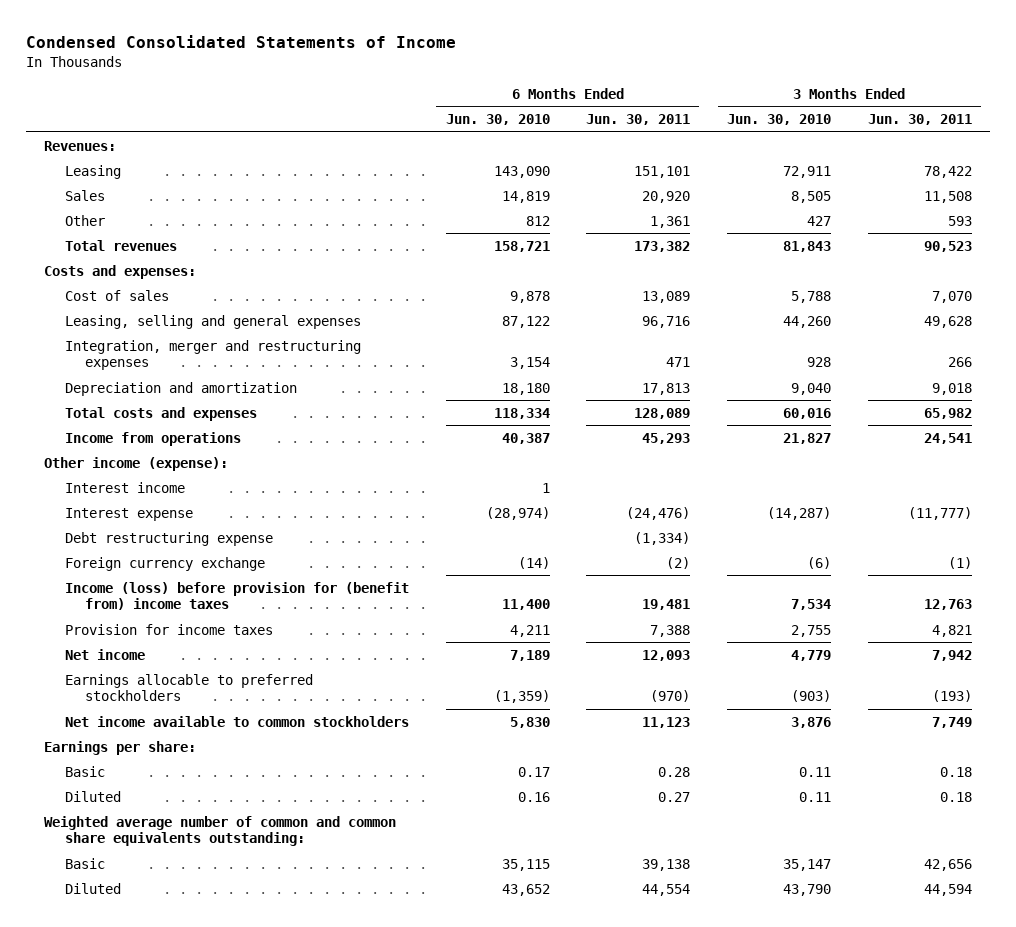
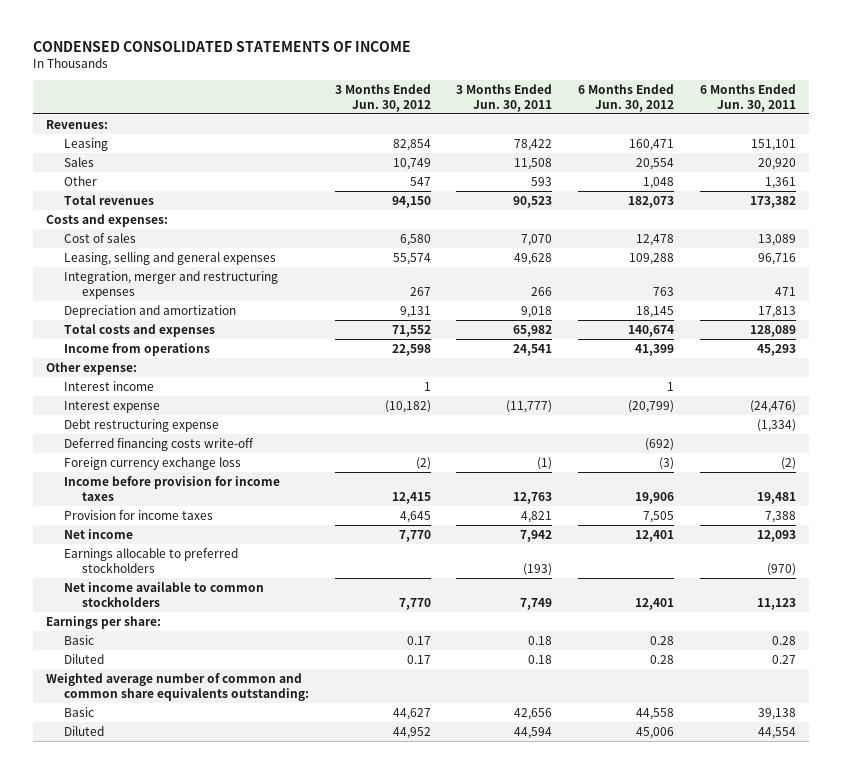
[26,34,457,48] Condensed Consolidated Statements of Income -> [33,40,412,52] CONDENSED CONSOLIDATED STATEMENTS OF INCOME
[445,114,550,126] Jun. 30, 2010 -> none
[727,114,832,126] Jun. 30, 2010 -> none
none -> [334,83,431,112] 3 Months Ended Jun. 30, 2012
none -> [578,83,675,112] 6 Months Ended Jun. 30, 2012
[44,456,229,471] Other income (expense): -> [46,361,138,375] Other expense:
none -> [64,437,255,451] Deferred financing costs write-off
[64,556,265,571] Foreign currency exchange -> [64,456,242,470] Foreign currency exchange loss
[64,581,409,611] Income (loss) before provision for (benefit from) income taxes -> [64,475,281,501] Income before provision for income taxes

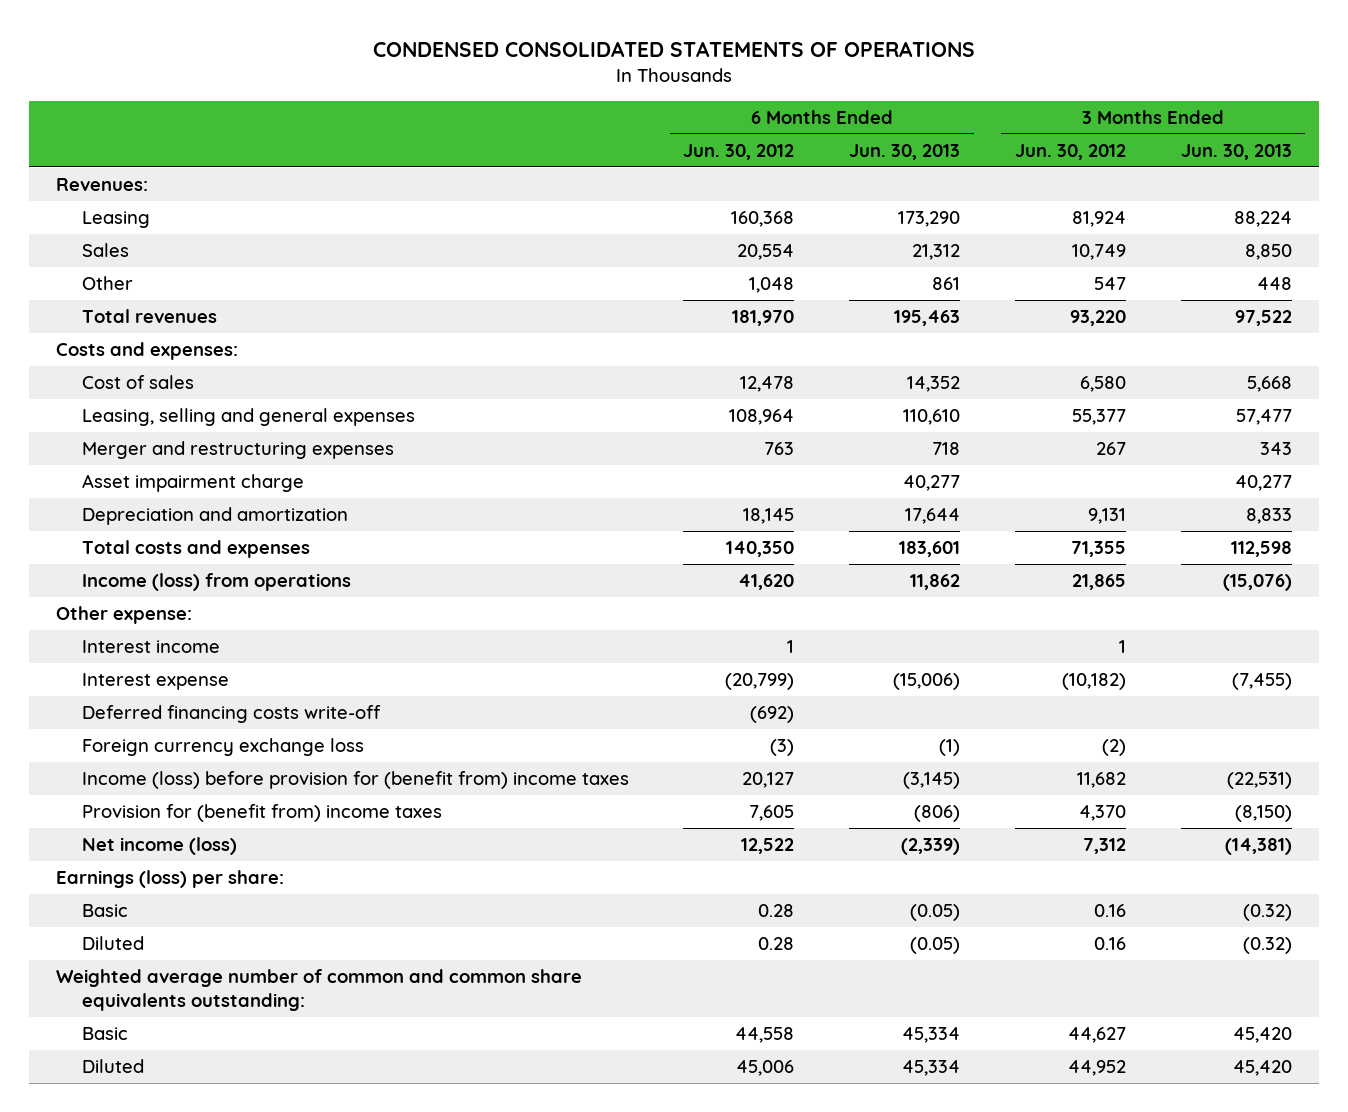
[33,40,412,52] CONDENSED CONSOLIDATED STATEMENTS OF INCOME -> [372,41,975,58] CONDENSED CONSOLIDATED STATEMENTS OF OPERATIONS
[456,83,553,112] 3 Months Ended Jun. 30, 2011 -> none
[699,83,796,112] 6 Months Ended Jun. 30, 2011 -> none
none -> [849,143,961,160] Jun. 30, 2013
none -> [1180,143,1292,160] Jun. 30, 2013
[392,138,431,151] 82,854 -> [1071,211,1126,228] 81,924
[629,138,675,151] 160,471 -> [731,211,795,228] 160,368
[391,195,431,208] 94,150 -> [1069,310,1126,327] 93,220
[628,195,675,208] 182,073 -> [732,310,795,327] 181,970
[392,252,431,265] 55,574 -> [1071,409,1126,426] 55,377
[629,252,675,265] 109,288 -> [729,409,795,426] 108,964
[64,270,279,299] Integration, merger and restructuring expenses -> [81,441,394,460] Merger and restructuring expenses
none -> [81,474,304,493] Asset impairment charge
[391,324,431,337] 71,552 -> [1070,541,1126,558] 71,355
[628,324,675,337] 140,674 -> [726,541,795,558] 140,350
[64,342,211,356] Income from operations -> [81,573,351,592] Income (loss) from operations
[391,343,431,356] 22,598 -> [1071,574,1126,591] 21,865
[635,343,675,356] 41,399 -> [738,574,795,591] 41,620
[64,418,220,432] Debt restructuring expense -> none
[64,547,239,573] Earnings allocable to preferred stockholders -> none
[64,581,265,607] Net income available to common stockholders -> none
[64,475,281,501] Income before provision for income taxes -> [81,771,629,790] Income (loss) before provision for (benefit from) income taxes
[391,491,431,504] 12,415 -> [1076,772,1126,789] 11,682
[635,491,675,504] 19,906 -> [742,772,795,789] 20,127
[64,509,214,520] Provision for income taxes -> [81,804,442,823] Provision for (benefit from) income taxes
[399,510,431,523] 4,645 -> [1078,805,1126,822] 4,370
[643,510,675,523] 7,505 -> [749,805,795,822] 7,605
[64,528,134,539] Net income -> [81,837,237,856] Net income (loss)
[398,529,431,542] 7,770 -> [1082,838,1126,855] 7,312
[635,529,675,542] 12,401 -> [741,838,795,855] 12,522
[46,615,162,629] Earnings per share: -> [56,870,285,889] Earnings (loss) per share:
[406,635,431,645] 0.17 -> [1093,904,1126,918] 0.16
[406,654,431,664] 0.17 -> [1093,937,1126,951] 0.16

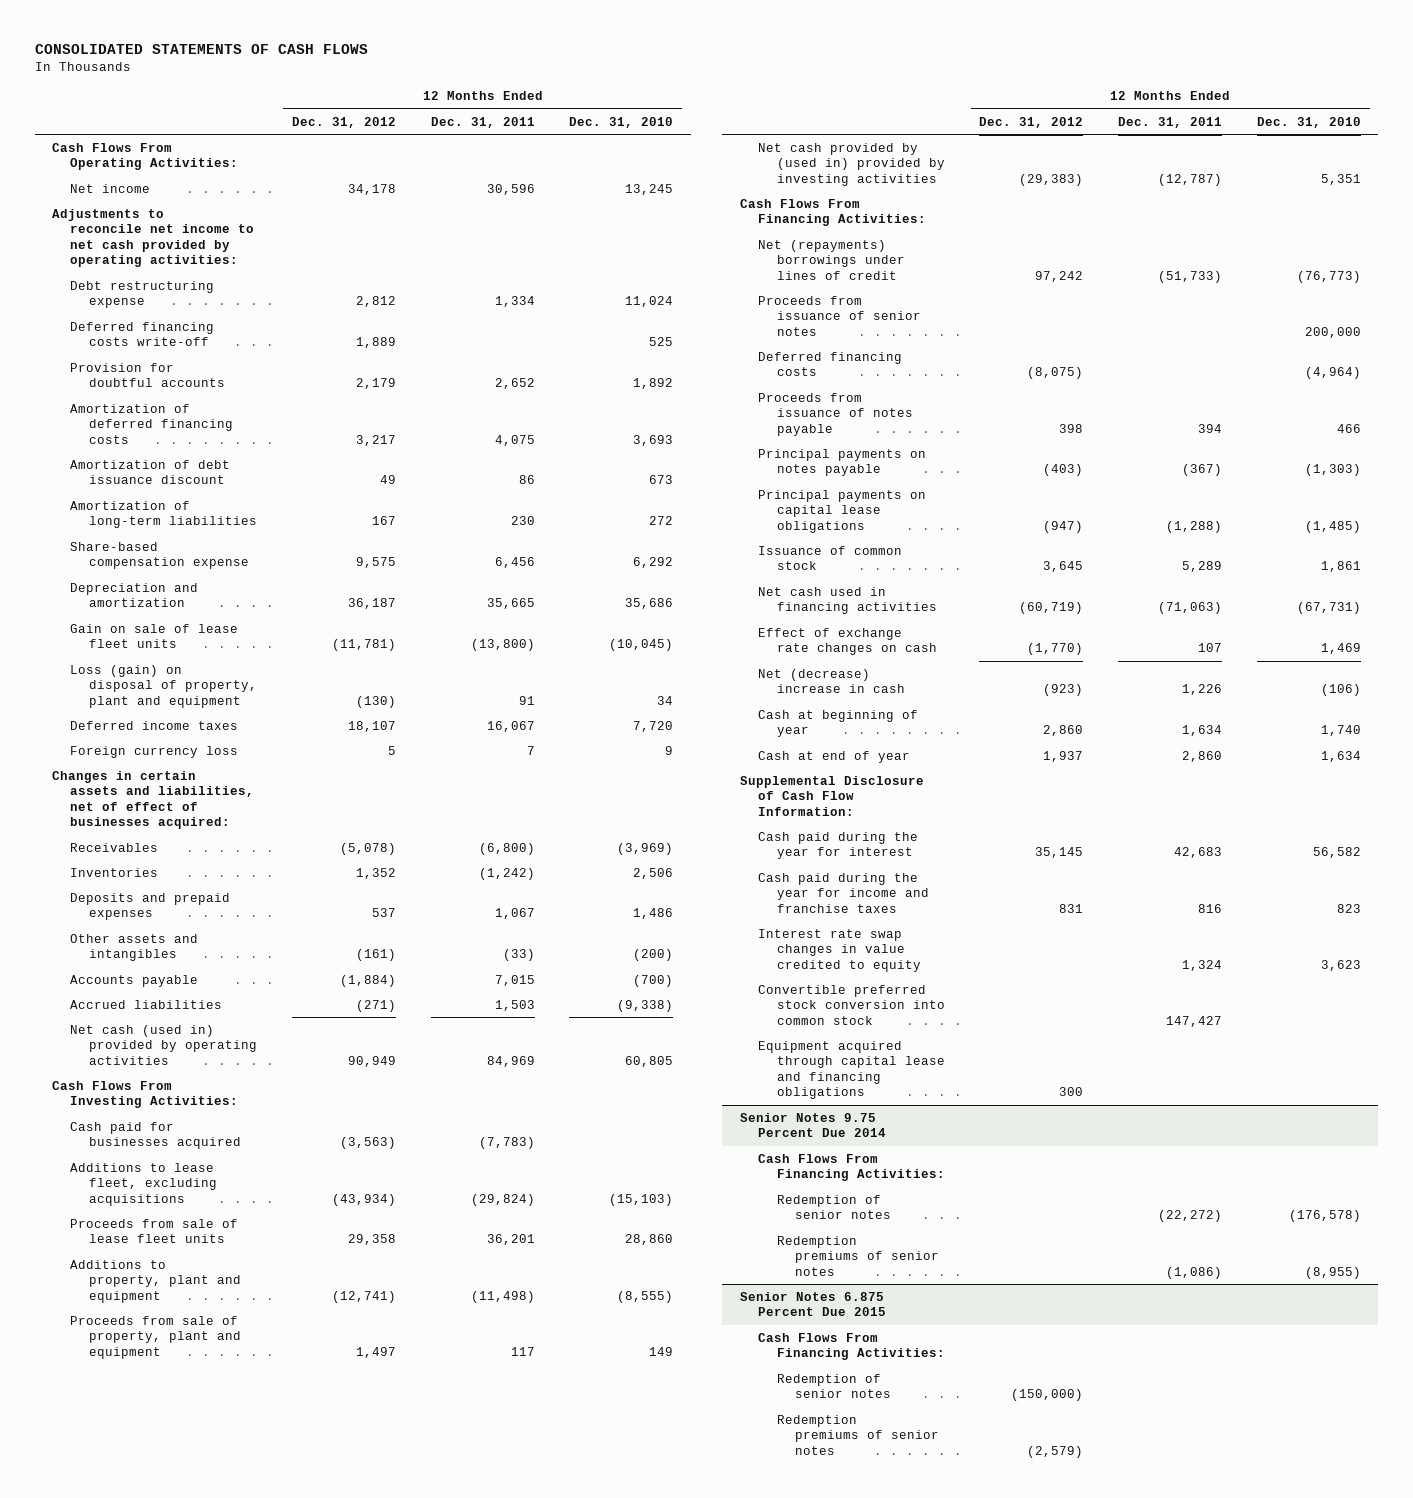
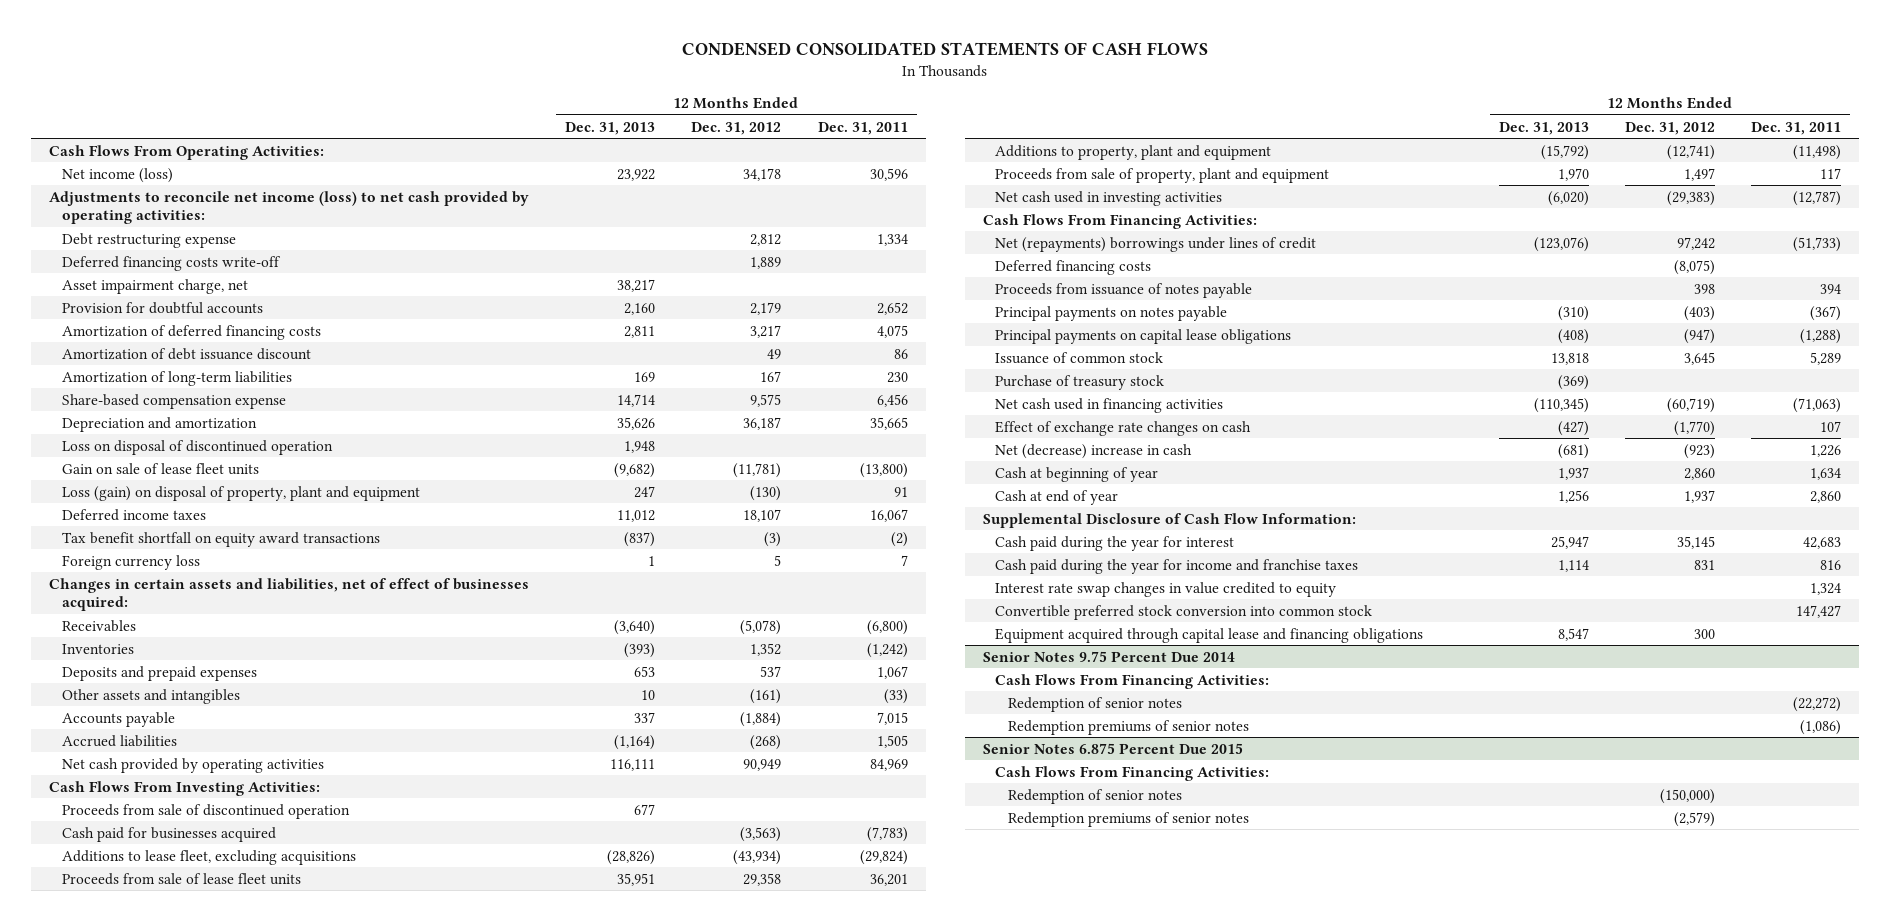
[34,44,368,55] CONSOLIDATED STATEMENTS OF CASH FLOWS -> [682,42,1209,57] CONDENSED CONSOLIDATED STATEMENTS OF CASH FLOWS
[569,116,674,128] Dec. 31, 2010 -> none
none -> [565,121,656,135] Dec. 31, 2013
[70,183,151,193] Net income -> [61,167,173,183] Net income (loss)
[51,208,255,268] Adjustments to reconcile net income to net cash provided by operating activities: -> [48,190,529,224] Adjustments to reconcile net income (loss) to net cash provided by operating activities:
none -> [61,278,248,294] Asset impairment charge, net
none -> [61,439,333,455] Loss on disposal of discontinued operation
none -> [61,531,380,547] Tax benefit shortfall on equity award transactions
[355,999,396,1012] (271) -> [750,734,782,750] (268)
[494,999,535,1011] 1,503 -> [876,734,908,748] 1,505
[70,1024,258,1065] Net cash (used in) provided by operating activities -> [61,757,324,773] Net cash provided by operating activities
none -> [61,803,350,819] Proceeds from sale of discontinued operation
[758,142,945,186] Net cash provided by (used in) provided by investing activities -> [995,190,1223,206] Net cash used in investing activities
[758,295,921,336] Proceeds from issuance of senior notes -> none
none -> [995,374,1165,390] Purchase of treasury stock

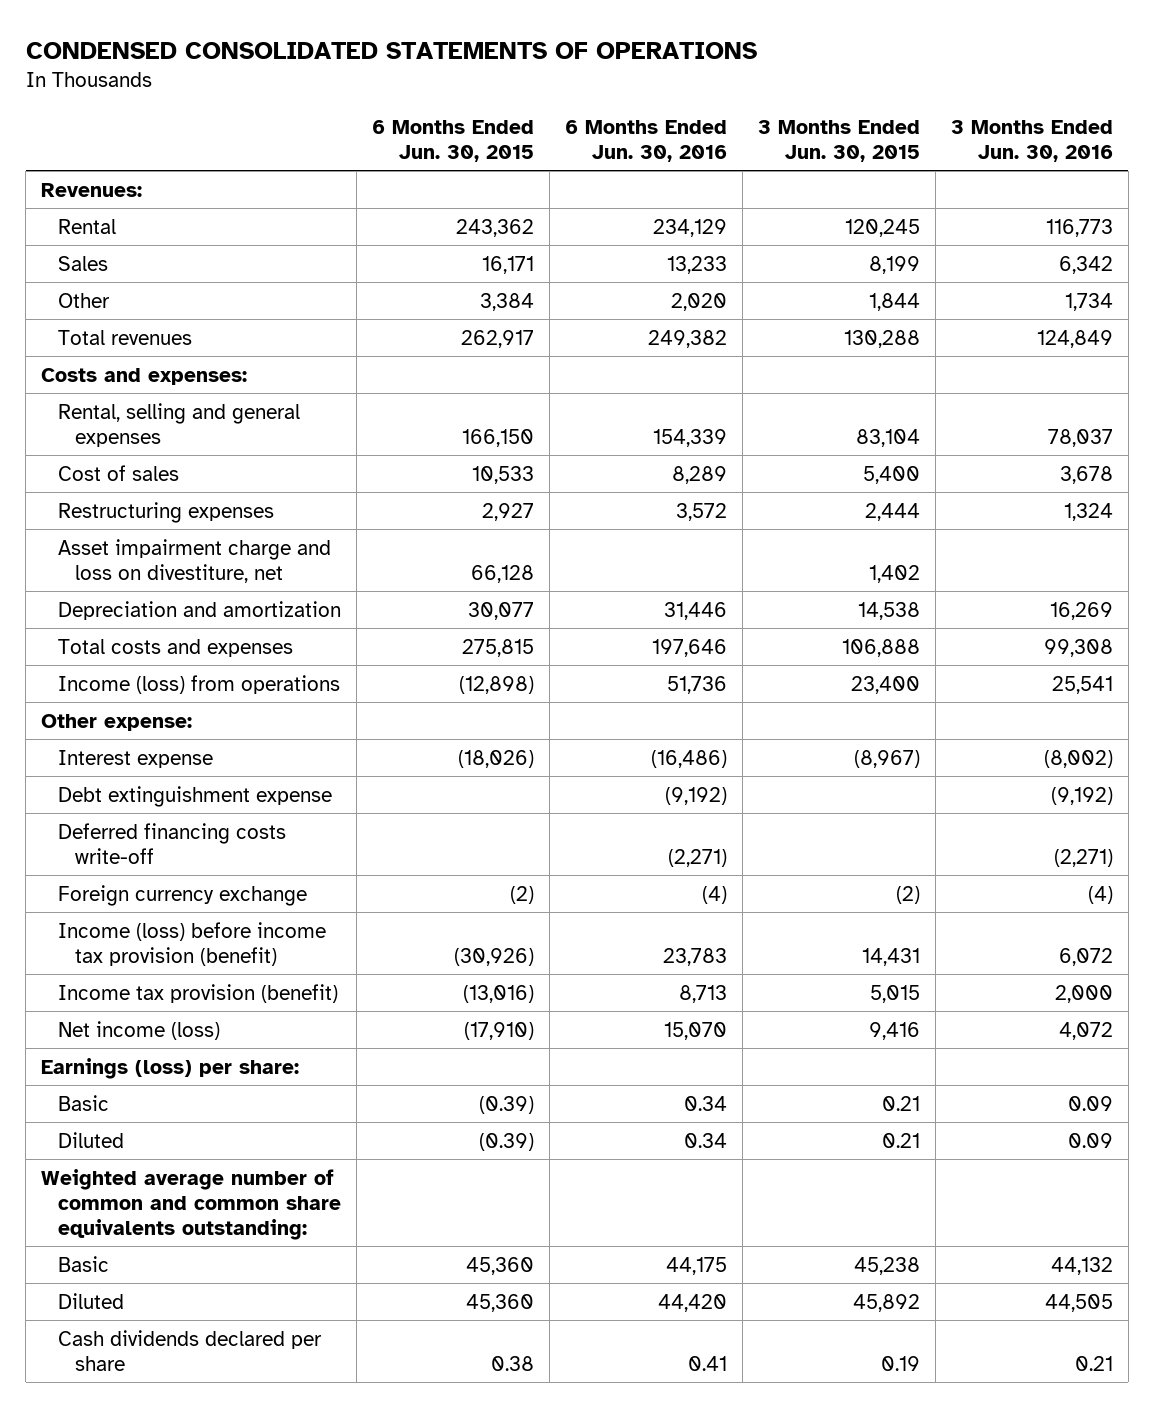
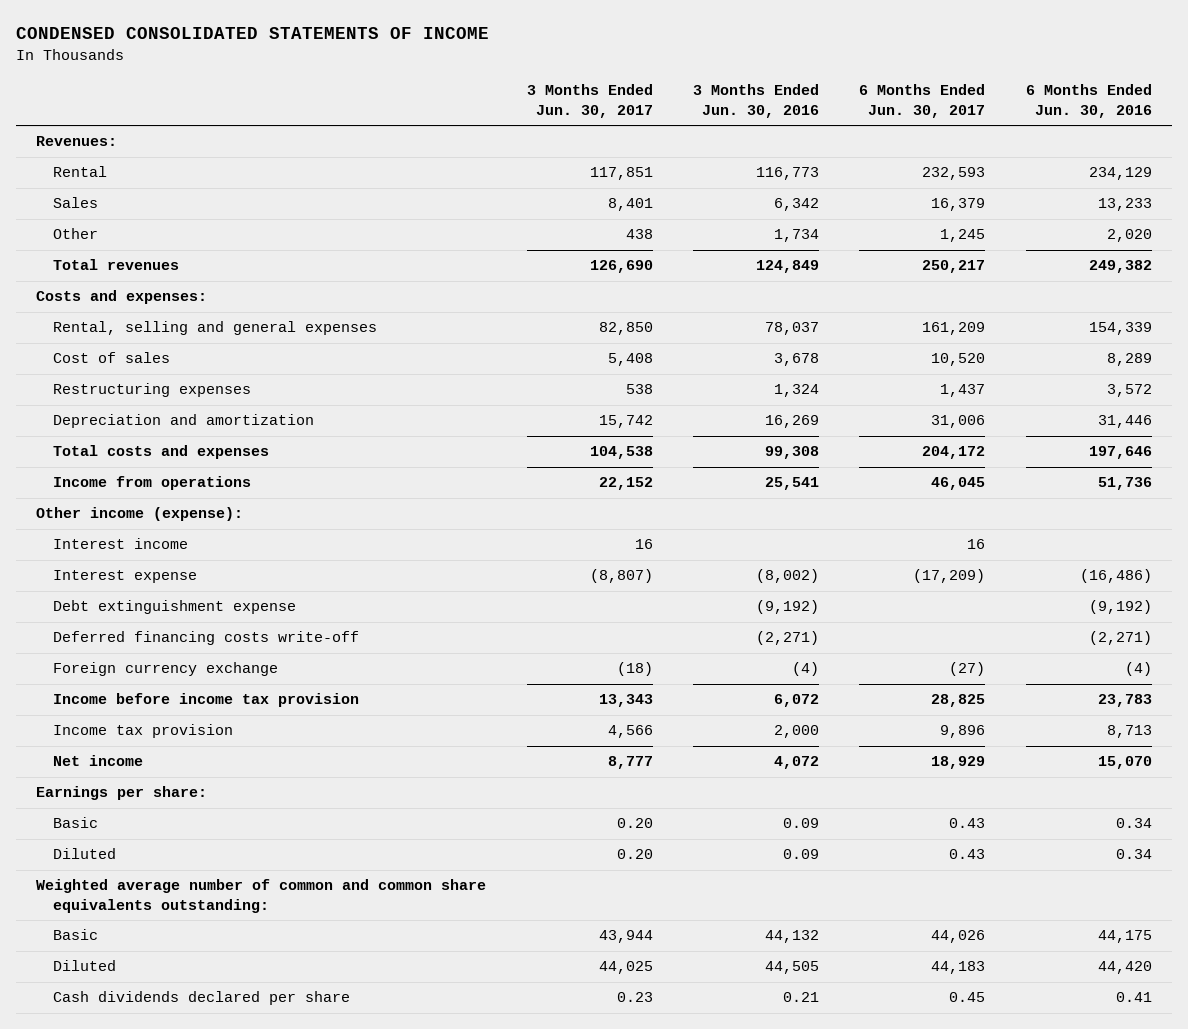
[25,41,757,59] CONDENSED CONSOLIDATED STATEMENTS OF OPERATIONS -> [16,27,490,40] CONDENSED CONSOLIDATED STATEMENTS OF INCOME
[371,120,534,163] 6 Months Ended Jun. 30, 2015 -> none
[757,120,920,163] 3 Months Ended Jun. 30, 2015 -> none
none -> [526,84,653,118] 3 Months Ended Jun. 30, 2017
none -> [859,84,986,118] 6 Months Ended Jun. 30, 2017
[57,538,331,583] Asset impairment charge and loss on divestiture, net -> none
[57,674,340,694] Income (loss) from operations -> [52,476,251,491] Income from operations
[41,713,193,731] Other expense: -> [36,507,244,522] Other income (expense):
none -> [52,538,188,550] Interest income
[57,921,326,966] Income (loss) before income tax provision (benefit) -> [52,693,359,708] Income before income tax provision
[57,983,338,1003] Income tax provision (benefit) -> [52,724,233,739] Income tax provision
[57,1020,220,1040] Net income (loss) -> [52,755,143,767] Net income
[41,1057,300,1079] Earnings (loss) per share: -> [36,786,208,801] Earnings per share:

